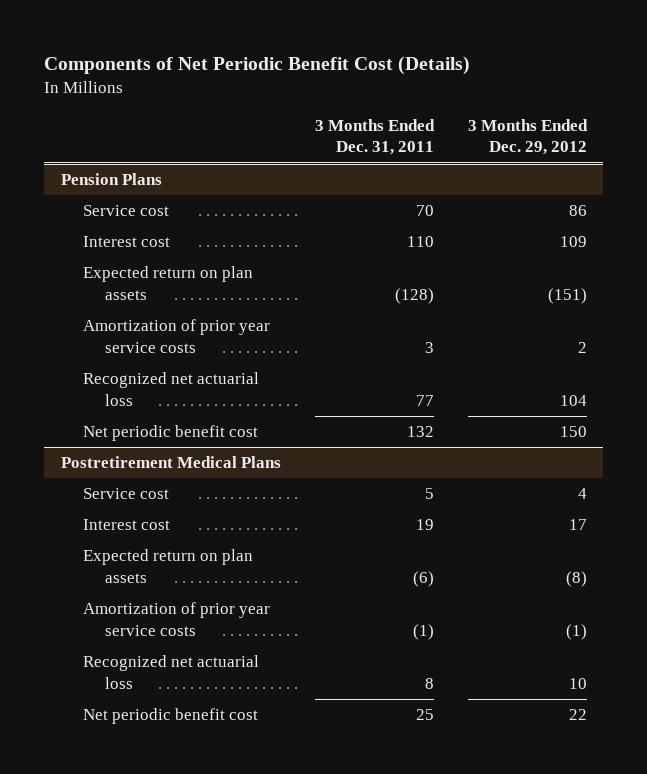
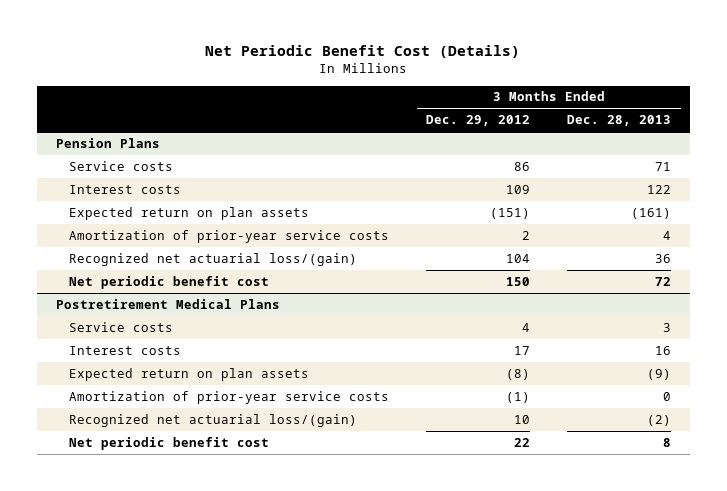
[43,56,470,76] Components of Net Periodic Benefit Cost (Details) -> [205,45,521,59] Net Periodic Benefit Cost (Details)
[314,118,435,156] 3 Months Ended Dec. 31, 2011 -> none
none -> [567,115,672,127] Dec. 28, 2013
[83,205,170,217] Service cost -> [68,160,173,171] Service costs
[83,236,171,248] Interest cost -> [68,184,181,194] Interest costs
[83,319,271,353] Amortization of prior year service costs -> [68,229,389,243] Amortization of prior-year service costs
[83,372,260,406] Recognized net actuarial loss -> [68,252,357,266] Recognized net actuarial loss/(gain)
[83,488,170,500] Service cost -> [68,321,173,332] Service costs
[83,519,171,531] Interest cost -> [68,345,181,355] Interest costs
[83,602,271,636] Amortization of prior year service costs -> [68,390,389,404] Amortization of prior-year service costs
[83,655,260,689] Recognized net actuarial loss -> [68,413,357,427] Recognized net actuarial loss/(gain)

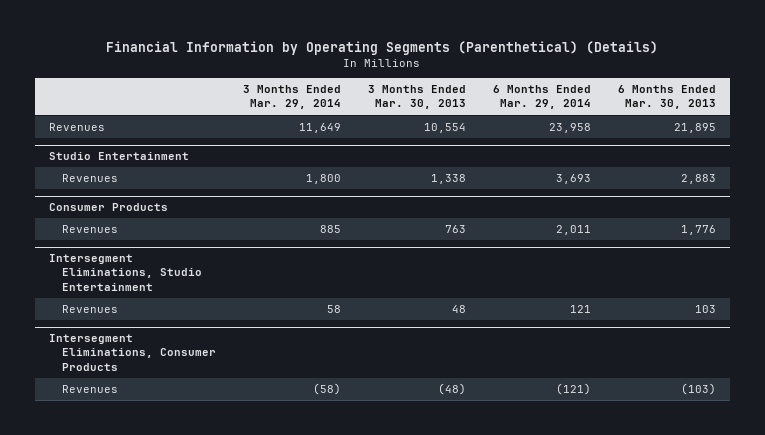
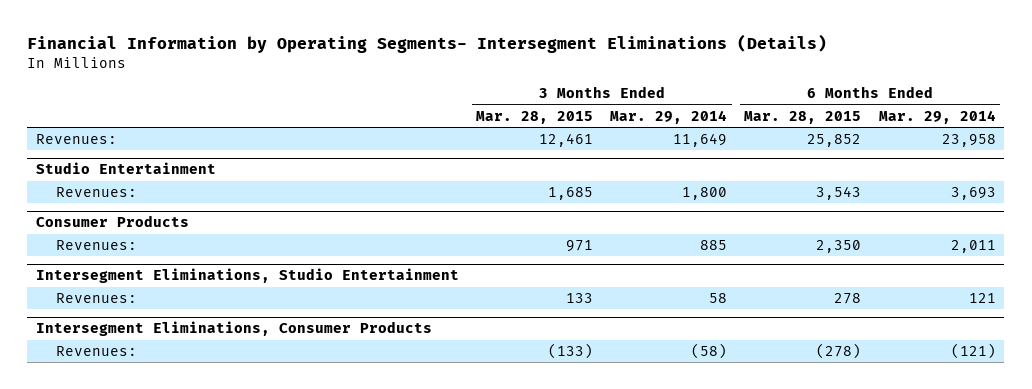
[106,41,659,56] Financial Information by Operating Segments (Parenthetical) (Details) -> [27,34,828,54] Financial Information by Operating Segments- Intersegment Eliminations (Details)
[367,85,466,110] 3 Months Ended Mar. 30, 2013 -> none
[618,85,717,110] 6 Months Ended Mar. 30, 2013 -> none
none -> [476,110,594,124] Mar. 28, 2015
none -> [744,110,862,124] Mar. 28, 2015
[48,123,105,132] Revenues -> [35,134,117,145] Revenues:
[61,174,118,183] Revenues -> [56,187,138,198] Revenues:
[61,225,118,234] Revenues -> [56,240,138,251] Revenues:
[61,305,118,314] Revenues -> [56,293,138,304] Revenues:
[61,385,118,394] Revenues -> [56,346,138,357] Revenues:

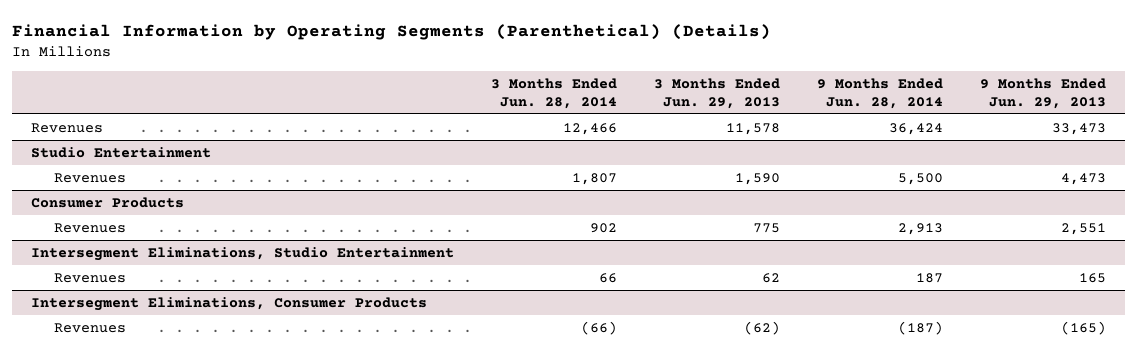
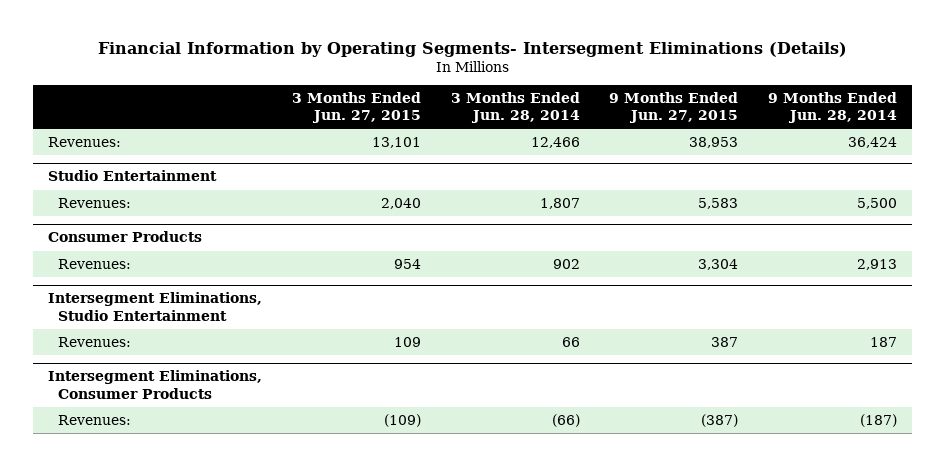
[12,23,772,40] Financial Information by Operating Segments (Parenthetical) (Details) -> [97,41,847,57] Financial Information by Operating Segments- Intersegment Eliminations (Details)
[654,77,781,109] 3 Months Ended Jun. 29, 2013 -> none
[980,77,1107,109] 9 Months Ended Jun. 29, 2013 -> none
none -> [291,91,421,124] 3 Months Ended Jun. 27, 2015
none -> [609,91,739,124] 9 Months Ended Jun. 27, 2015
[30,122,103,133] Revenues -> [47,136,121,147] Revenues:
[53,172,126,183] Revenues -> [58,197,132,208] Revenues:
[53,222,126,233] Revenues -> [58,258,132,269] Revenues:
[53,272,126,283] Revenues -> [58,336,132,347] Revenues:
[53,322,126,333] Revenues -> [58,414,132,425] Revenues:

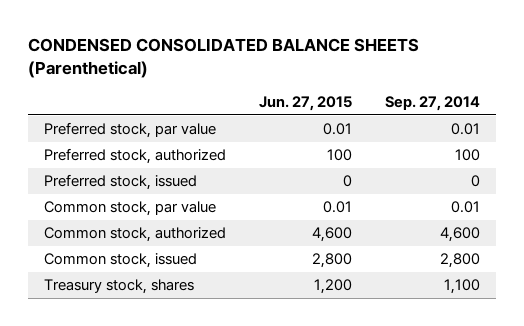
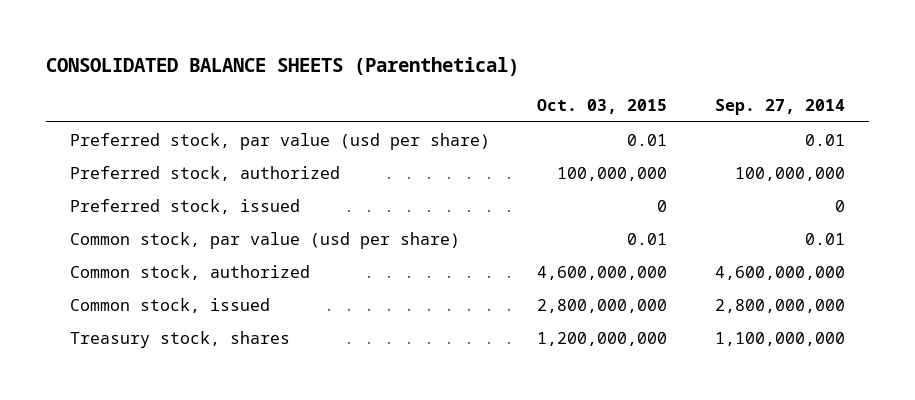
[27,37,419,78] CONDENSED CONSOLIDATED BALANCE SHEETS (Parenthetical) -> [46,57,520,77] CONSOLIDATED BALANCE SHEETS (Parenthetical)
[259,95,353,111] Jun. 27, 2015 -> none
none -> [537,99,668,115] Oct. 03, 2015
[44,122,217,139] Preferred stock, par value -> [70,132,491,150] Preferred stock, par value (usd per share)
[454,149,480,162] 100 -> [734,166,845,181] 100,000,000
[44,201,217,217] Common stock, par value -> [70,231,461,249] Common stock, par value (usd per share)
[439,227,480,243] 4,600 -> [714,265,845,280] 4,600,000,000
[439,253,480,269] 2,800 -> [714,298,845,313] 2,800,000,000
[443,279,480,295] 1,100 -> [714,331,845,346] 1,100,000,000

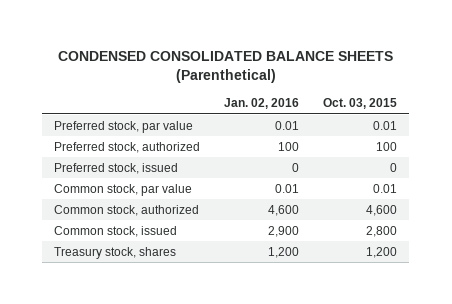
[46,57,520,77] CONSOLIDATED BALANCE SHEETS (Parenthetical) -> [57,51,393,84] CONDENSED CONSOLIDATED BALANCE SHEETS (Parenthetical)
[714,99,845,116] Sep. 27, 2014 -> none
none -> [224,98,300,110] Jan. 02, 2016
[70,132,491,150] Preferred stock, par value (usd per share) -> [54,120,194,133] Preferred stock, par value
[557,166,668,181] 100,000,000 -> [376,141,398,151] 100
[70,231,461,249] Common stock, par value (usd per share) -> [54,183,193,196] Common stock, par value
[537,265,668,280] 4,600,000,000 -> [366,204,398,216] 4,600
[537,298,668,313] 2,800,000,000 -> [366,225,398,237] 2,800
[537,331,668,346] 1,200,000,000 -> [366,246,398,258] 1,200

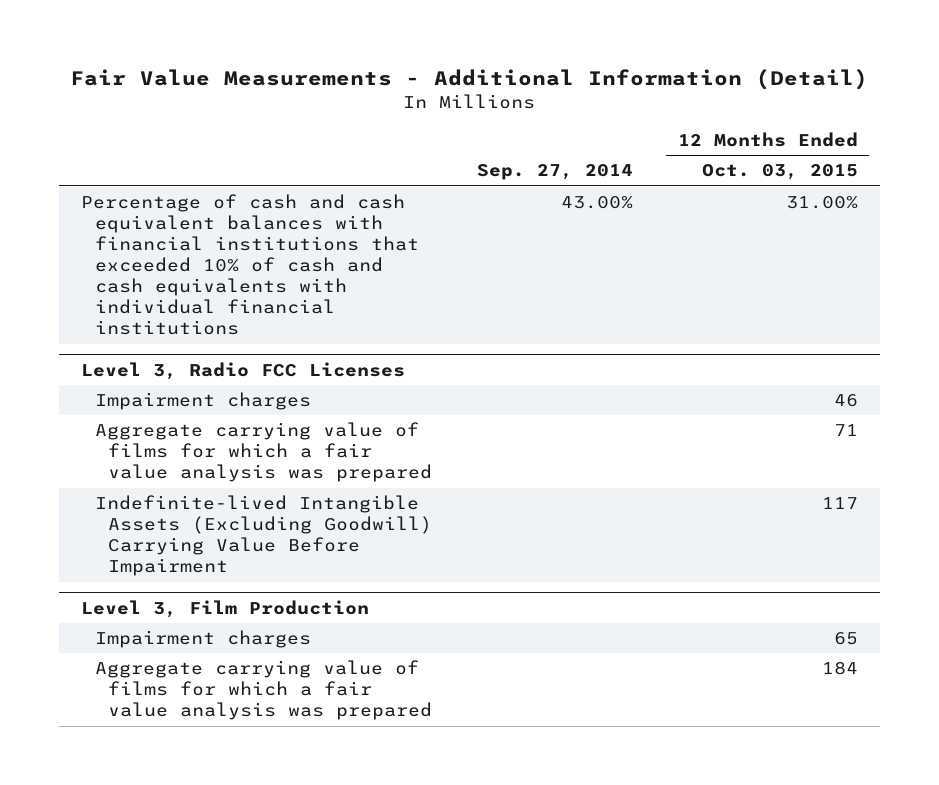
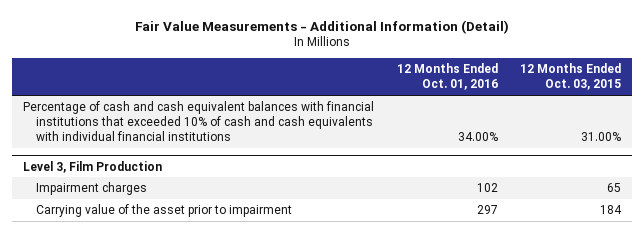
[476,164,633,181] Sep. 27, 2014 -> none
none -> [396,63,498,91] 12 Months Ended Oct. 01, 2016
[81,361,406,380] Level 3, Radio FCC Licenses -> none
[94,392,311,411] Impairment charges -> none
[94,422,432,483] Aggregate carrying value of films for which a fair value analysis was prepared -> none
[94,495,432,577] Indefinite-lived Intangible Assets (Excluding Goodwill) Carrying Value Before Impairment -> none
[94,660,432,721] Aggregate carrying value of films for which a fair value analysis was prepared -> [36,203,293,217] Carrying value of the asset prior to impairment

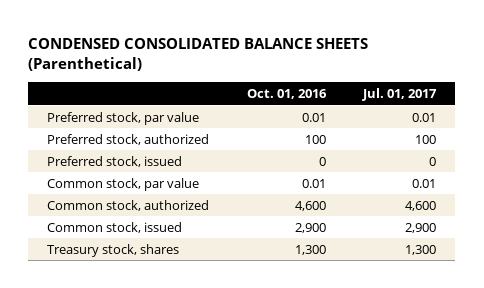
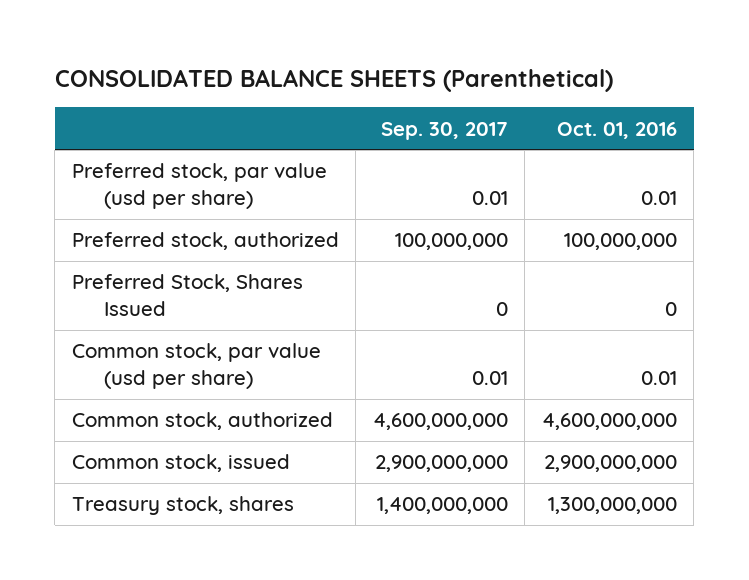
[28,37,369,72] CONDENSED CONSOLIDATED BALANCE SHEETS (Parenthetical) -> [54,68,613,92] CONSOLIDATED BALANCE SHEETS (Parenthetical)
[362,88,438,102] Jul. 01, 2017 -> none
none -> [380,121,508,140] Sep. 30, 2017
[47,111,200,125] Preferred stock, par value -> [71,163,327,209] Preferred stock, par value (usd per share)
[304,134,326,144] 100 -> [563,233,677,251] 100,000,000
[47,155,183,167] Preferred stock, issued -> [71,274,303,316] Preferred Stock, Shares Issued
[47,177,200,191] Common stock, par value -> [71,343,321,389] Common stock, par value (usd per share)
[294,200,326,211] 4,600 -> [541,413,677,431] 4,600,000,000
[294,222,326,233] 2,900 -> [543,455,677,473] 2,900,000,000
[294,244,326,255] 1,300 -> [547,497,677,515] 1,300,000,000

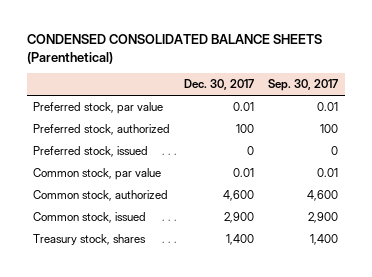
[54,68,613,92] CONSOLIDATED BALANCE SHEETS (Parenthetical) -> [26,34,322,64] CONDENSED CONSOLIDATED BALANCE SHEETS (Parenthetical)
[556,121,677,139] Oct. 01, 2016 -> none
none -> [184,79,255,91] Dec. 30, 2017
[71,163,327,209] Preferred stock, par value (usd per share) -> [33,102,164,115] Preferred stock, par value
[394,233,508,251] 100,000,000 -> [320,124,339,134] 100
[71,274,303,316] Preferred Stock, Shares Issued -> [33,146,149,158] Preferred stock, issued
[71,343,321,389] Common stock, par value (usd per share) -> [33,168,162,181] Common stock, par value
[372,413,508,431] 4,600,000,000 -> [307,190,339,202] 4,600
[374,455,508,473] 2,900,000,000 -> [308,212,339,224] 2,900
[376,497,508,515] 1,400,000,000 -> [310,234,339,246] 1,400

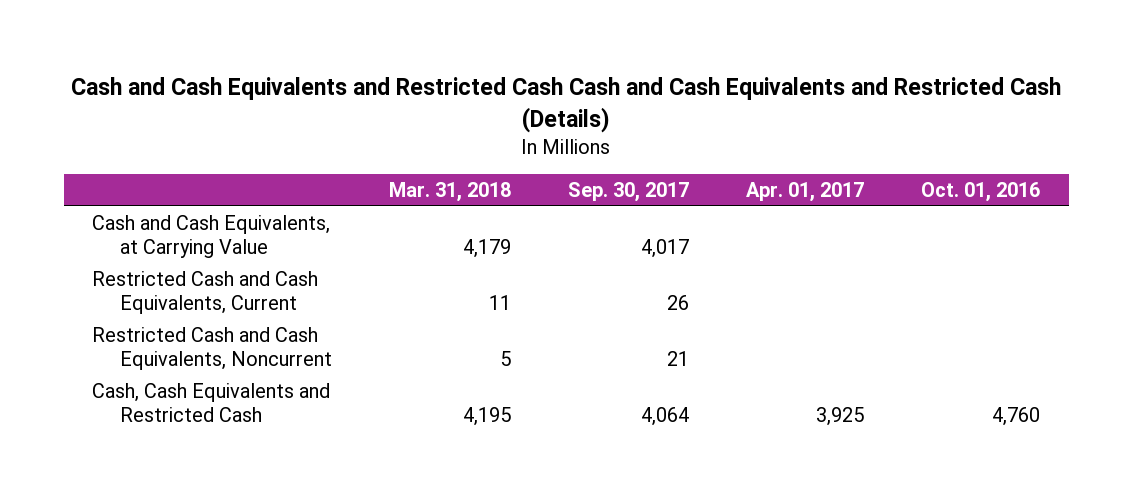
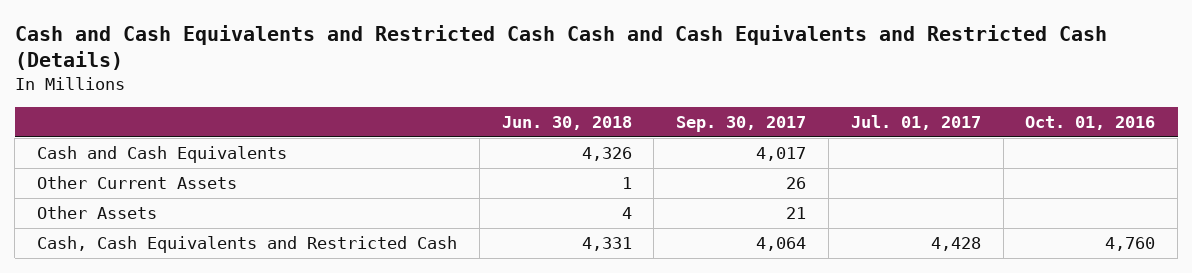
[389,182,512,203] Mar. 31, 2018 -> none
[746,182,865,203] Apr. 01, 2017 -> none
none -> [501,115,632,130] Jun. 30, 2018
none -> [850,114,981,130] Jul. 01, 2017
[92,215,331,259] Cash and Cash Equivalents, at Carrying Value -> [36,146,287,164] Cash and Cash Equivalents
[92,271,319,315] Restricted Cash and Cash Equivalents, Current -> [36,176,237,190] Other Current Assets
[92,327,333,371] Restricted Cash and Cash Equivalents, Noncurrent -> [36,206,157,220] Other Assets

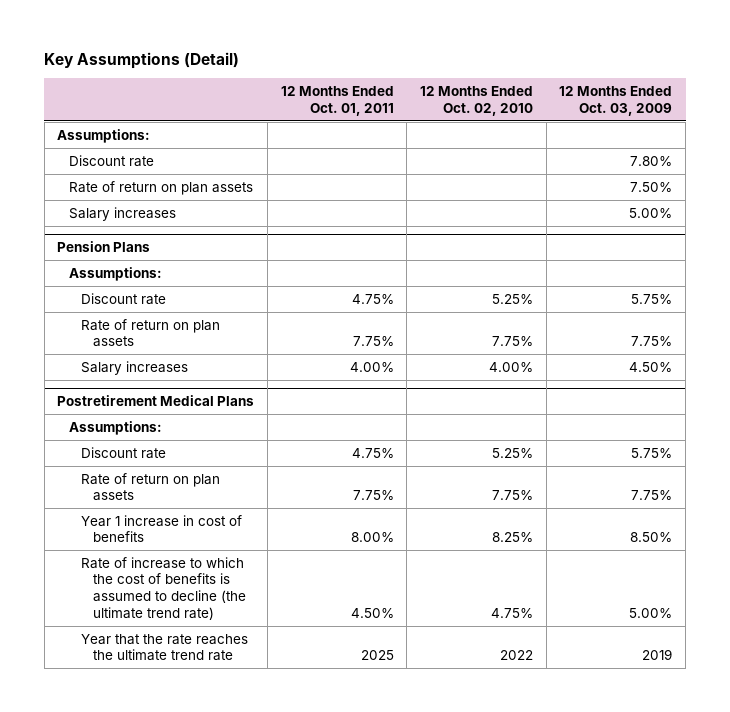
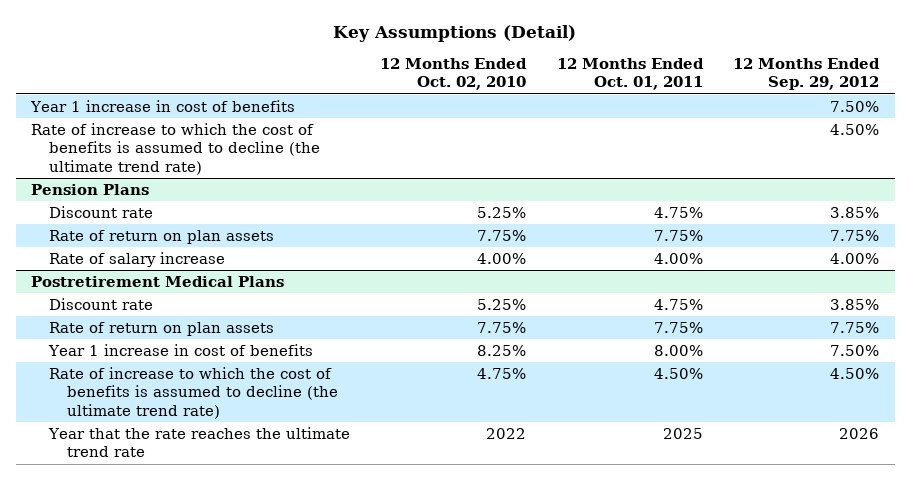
[559,85,673,116] 12 Months Ended Oct. 03, 2009 -> none
none -> [733,58,881,91] 12 Months Ended Sep. 29, 2012
[57,128,151,143] Assumptions: -> none
[69,154,155,167] Discount rate -> none
[69,180,254,195] Rate of return on plan assets -> none
[69,206,177,221] Salary increases -> none
none -> [29,99,295,112] Year 1 increase in cost of benefits
none -> [30,122,320,175] Rate of increase to which the cost of benefits is assumed to decline (the ultimate trend rate)
[69,266,163,281] Assumptions: -> none
[81,360,189,375] Salary increases -> [48,251,225,267] Rate of salary increase
[69,420,163,435] Assumptions: -> none

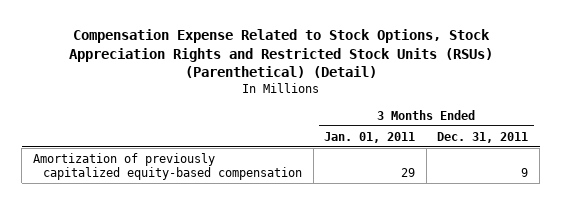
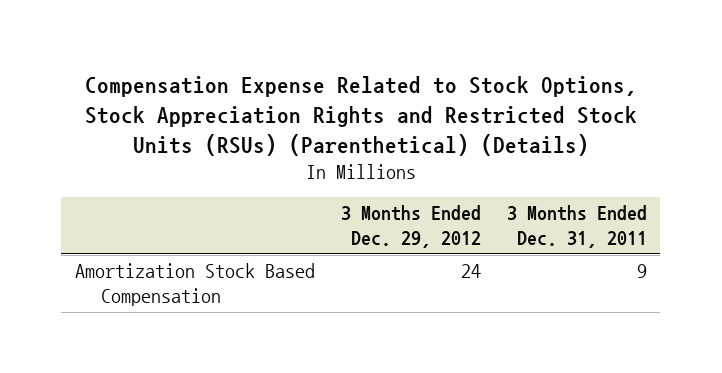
[68,29,493,79] Compensation Expense Related to Stock Options, Stock Appreciation Rights and Restricted Stock Units (RSUs) (Parenthetical) (Detail) -> [84,75,637,156] Compensation Expense Related to Stock Options, Stock Appreciation Rights and Restricted Stock Units (RSUs) (Parenthetical) (Details)
[324,131,416,143] Jan. 01, 2011 -> none
none -> [340,205,481,249] 3 Months Ended Dec. 29, 2012
[32,152,303,181] Amortization of previously capitalized equity-based compensation -> [74,263,315,306] Amortization Stock Based Compensation

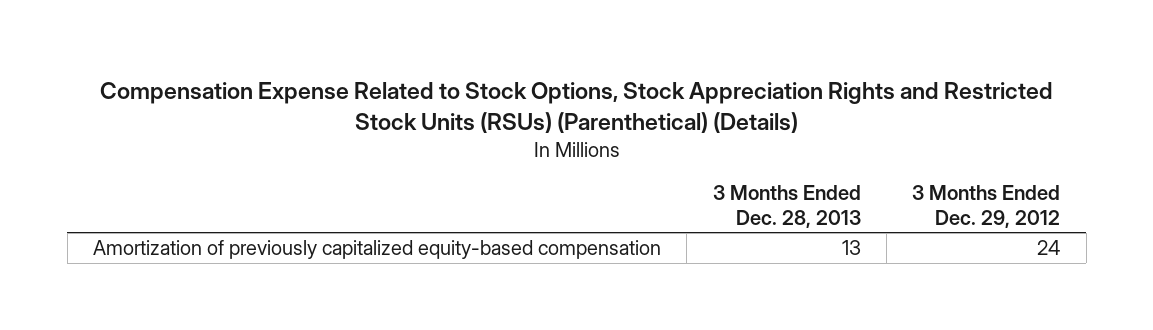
[507,205,648,249] 3 Months Ended Dec. 31, 2011 -> none
none -> [712,184,861,228] 3 Months Ended Dec. 28, 2013
[74,263,315,306] Amortization Stock Based Compensation -> [93,240,662,260] Amortization of previously capitalized equity-based compensation

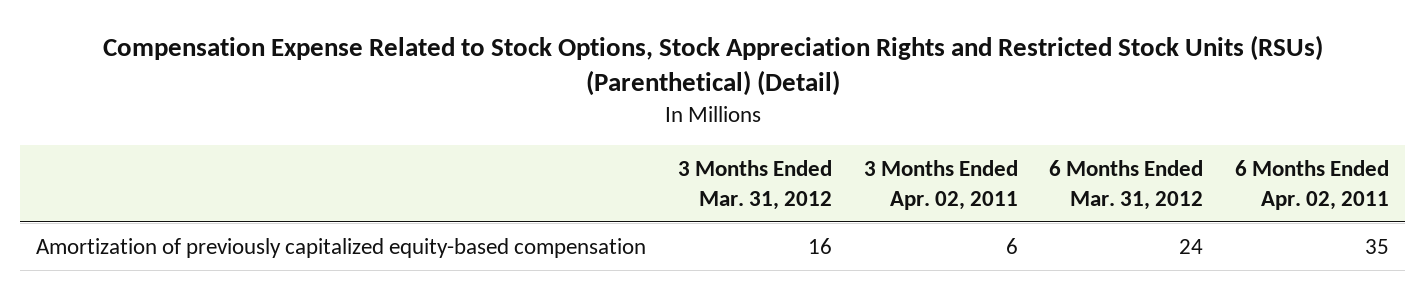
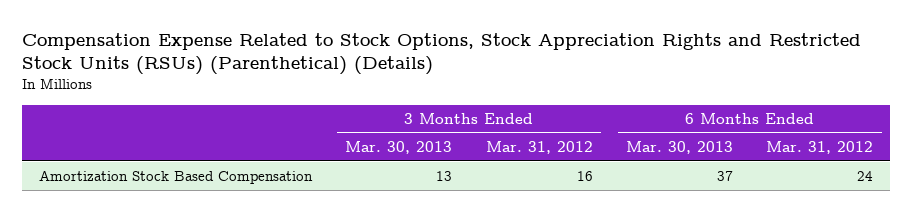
[102,34,1323,97] Compensation Expense Related to Stock Options, Stock Appreciation Rights and Restricted Stock Units (RSUs) (Parenthetical) (Detail) -> [22,32,862,76] Compensation Expense Related to Stock Options, Stock Appreciation Rights and Restricted Stock Units (RSUs) (Parenthetical) (Details)
[863,160,1018,210] 3 Months Ended Apr. 02, 2011 -> none
[1235,160,1390,210] 6 Months Ended Apr. 02, 2011 -> none
none -> [345,140,453,154] Mar. 30, 2013
none -> [625,140,733,154] Mar. 30, 2013
[36,238,647,259] Amortization of previously capitalized equity-based compensation -> [38,170,313,185] Amortization Stock Based Compensation

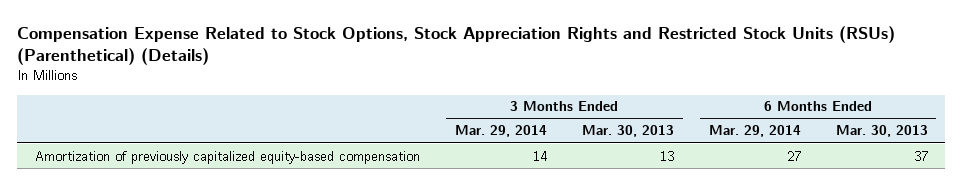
[485,140,593,154] Mar. 31, 2012 -> none
[766,140,874,154] Mar. 31, 2012 -> none
none -> [454,125,547,138] Mar. 29, 2014
none -> [708,125,801,138] Mar. 29, 2014
[38,170,313,185] Amortization Stock Based Compensation -> [34,150,420,164] Amortization of previously capitalized equity-based compensation

